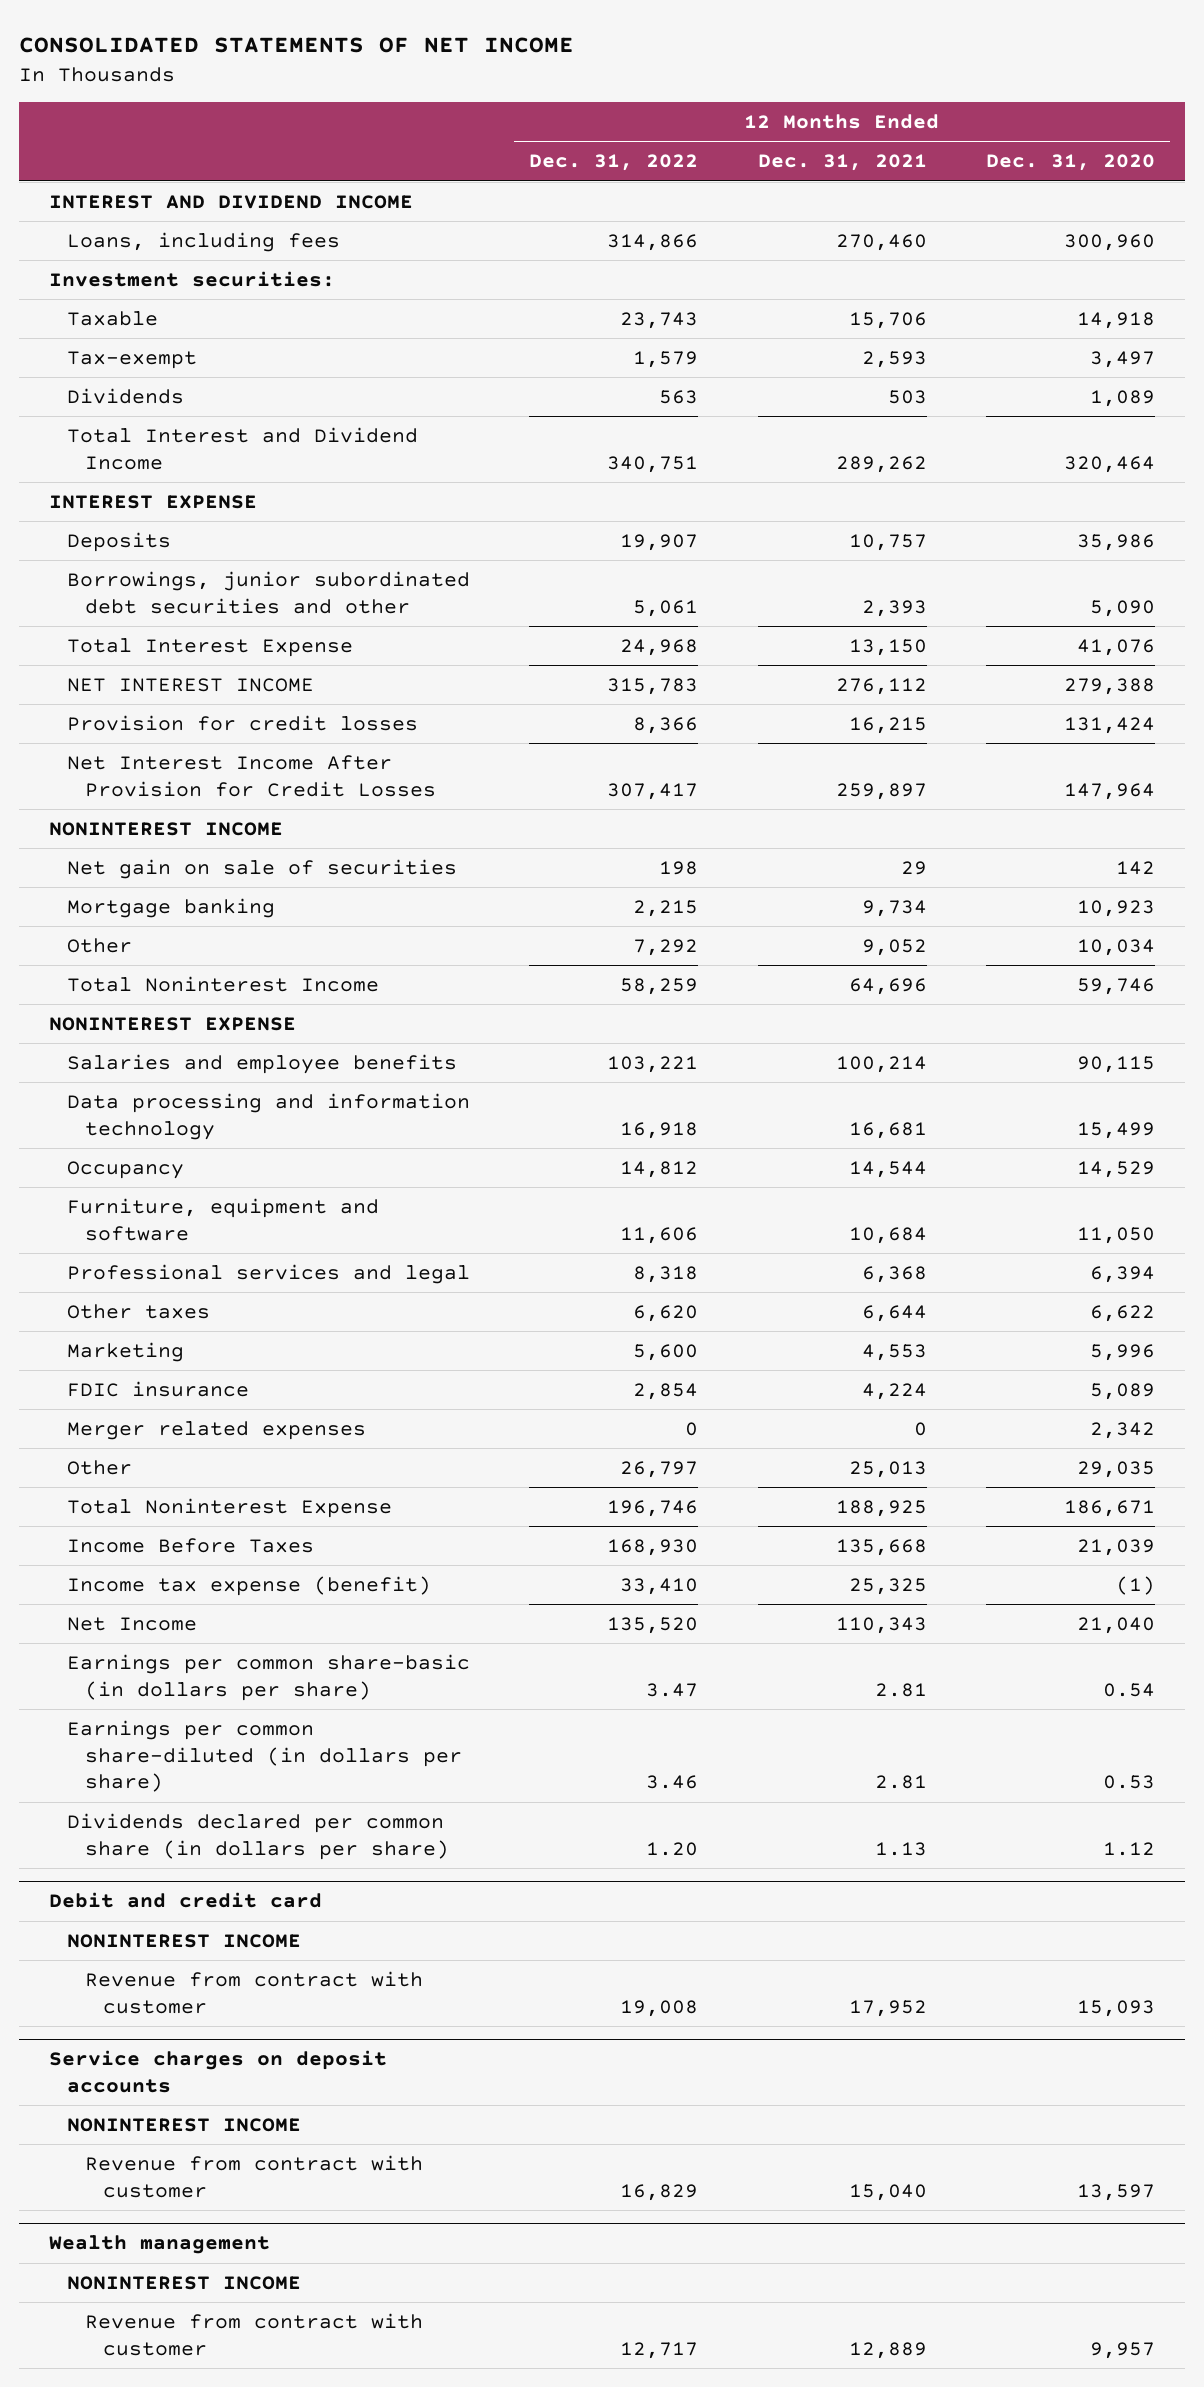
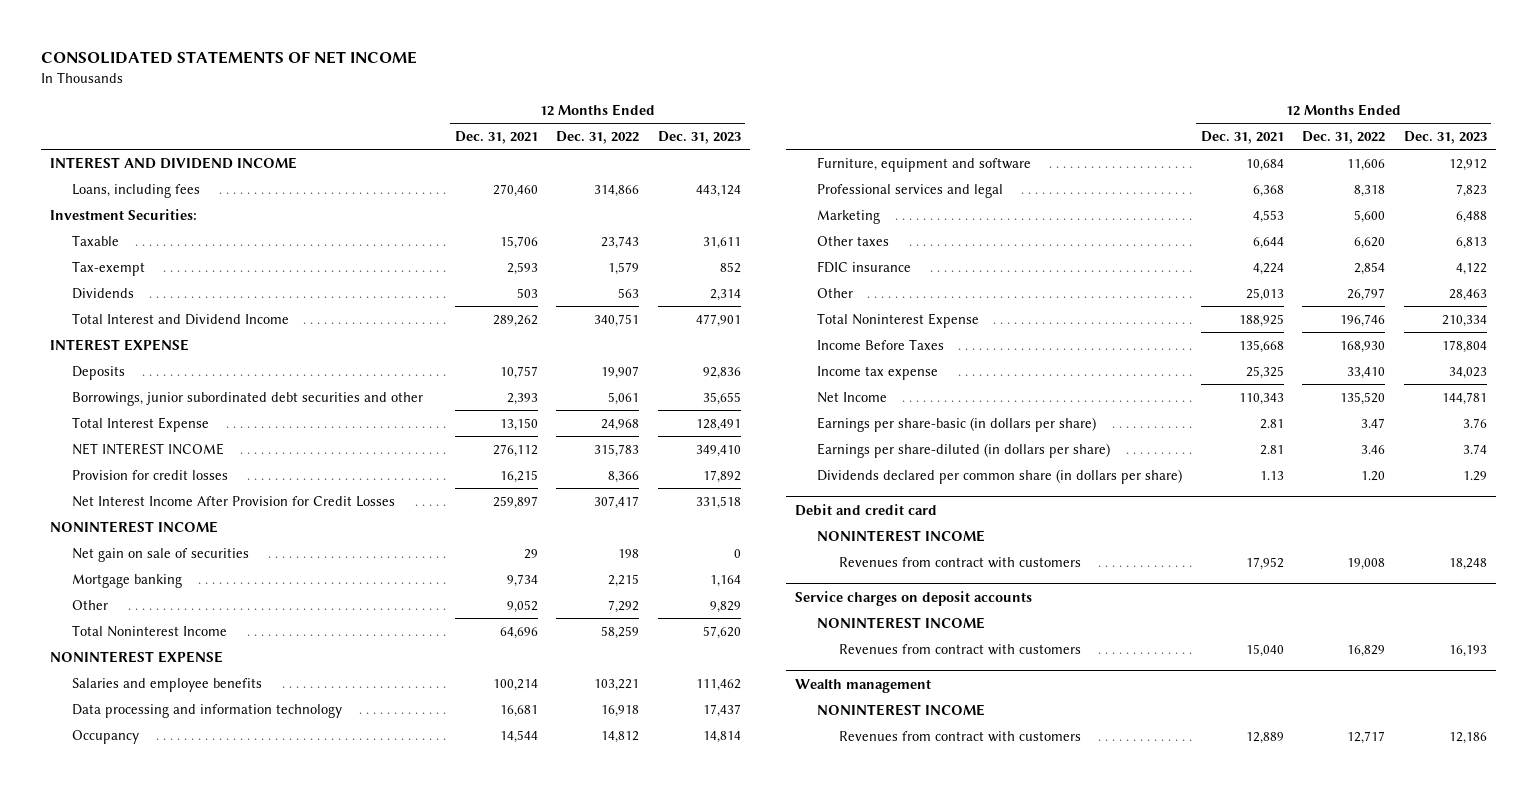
[985,154,1155,172] Dec. 31, 2020 -> none
none -> [657,130,741,144] Dec. 31, 2023
[48,271,335,288] Investment securities: -> [49,208,197,220] Investment Securities:
[66,1304,210,1320] Other taxes -> [817,235,890,246] Other taxes
[66,1421,366,1441] Merger related expenses -> none
[66,1576,431,1597] Income tax expense (benefit) -> [817,365,939,380] Income tax expense
[66,1654,470,1701] Earnings per common share-basic (in dollars per share) -> [817,416,1097,432] Earnings per share-basic (in dollars per share)
[66,1720,462,1793] Earnings per common share-diluted (in dollars per share) -> [817,442,1111,458] Earnings per share-diluted (in dollars per share)
[84,1971,423,2014] Revenue from contract with customer -> [839,556,1082,568] Revenues from contract with customers
[84,2155,423,2198] Revenue from contract with customer -> [839,643,1082,655] Revenues from contract with customers
[84,2313,423,2356] Revenue from contract with customer -> [839,730,1082,742] Revenues from contract with customers

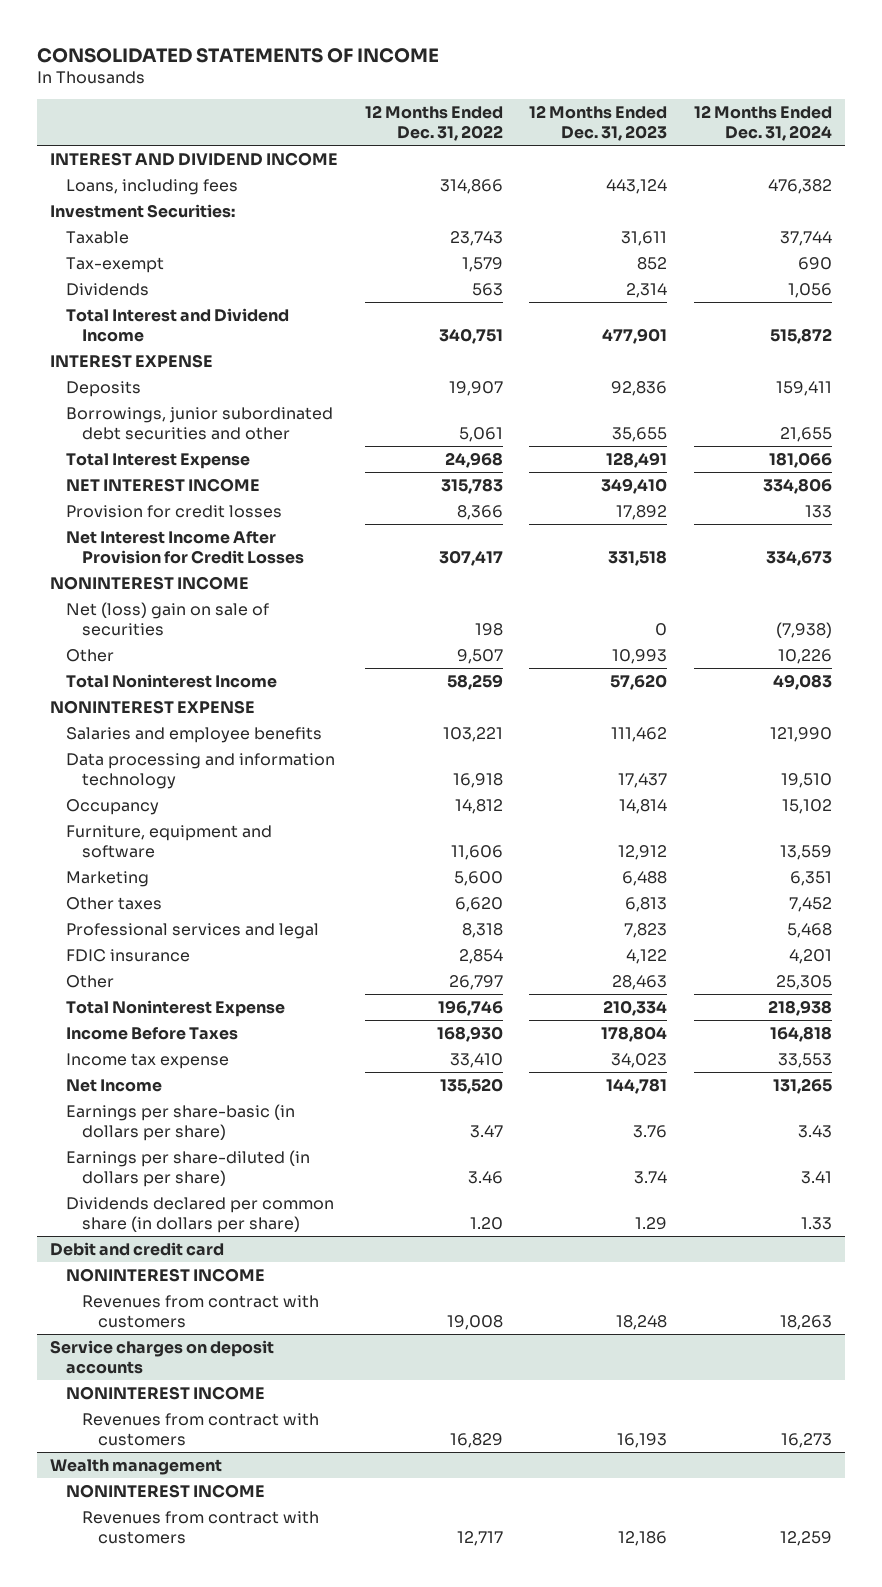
[40,51,417,65] CONSOLIDATED STATEMENTS OF NET INCOME -> [36,47,439,63] CONSOLIDATED STATEMENTS OF INCOME
[455,130,539,144] Dec. 31, 2021 -> none
none -> [693,104,832,142] 12 Months Ended Dec. 31, 2024
[71,573,182,588] Mortgage banking -> none
[71,547,249,562] Net gain on sale of securities -> [66,601,270,636] Net (loss) gain on sale of securities
[608,599,640,613] 7,292 -> [456,648,503,664] 9,507
[709,600,741,613] 9,829 -> [612,648,668,664] 10,993
[817,183,1004,198] Professional services and legal -> [66,922,320,939] Professional services and legal

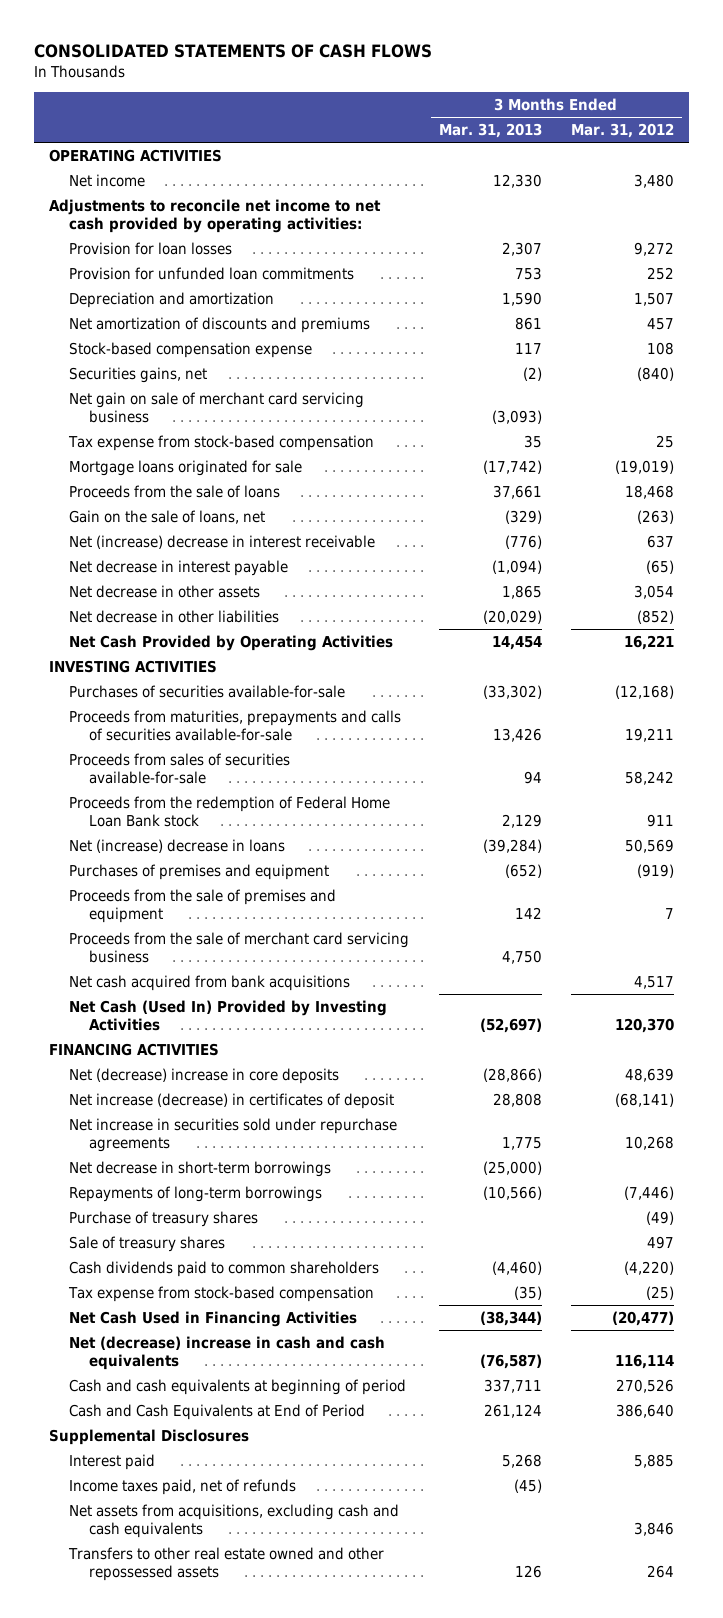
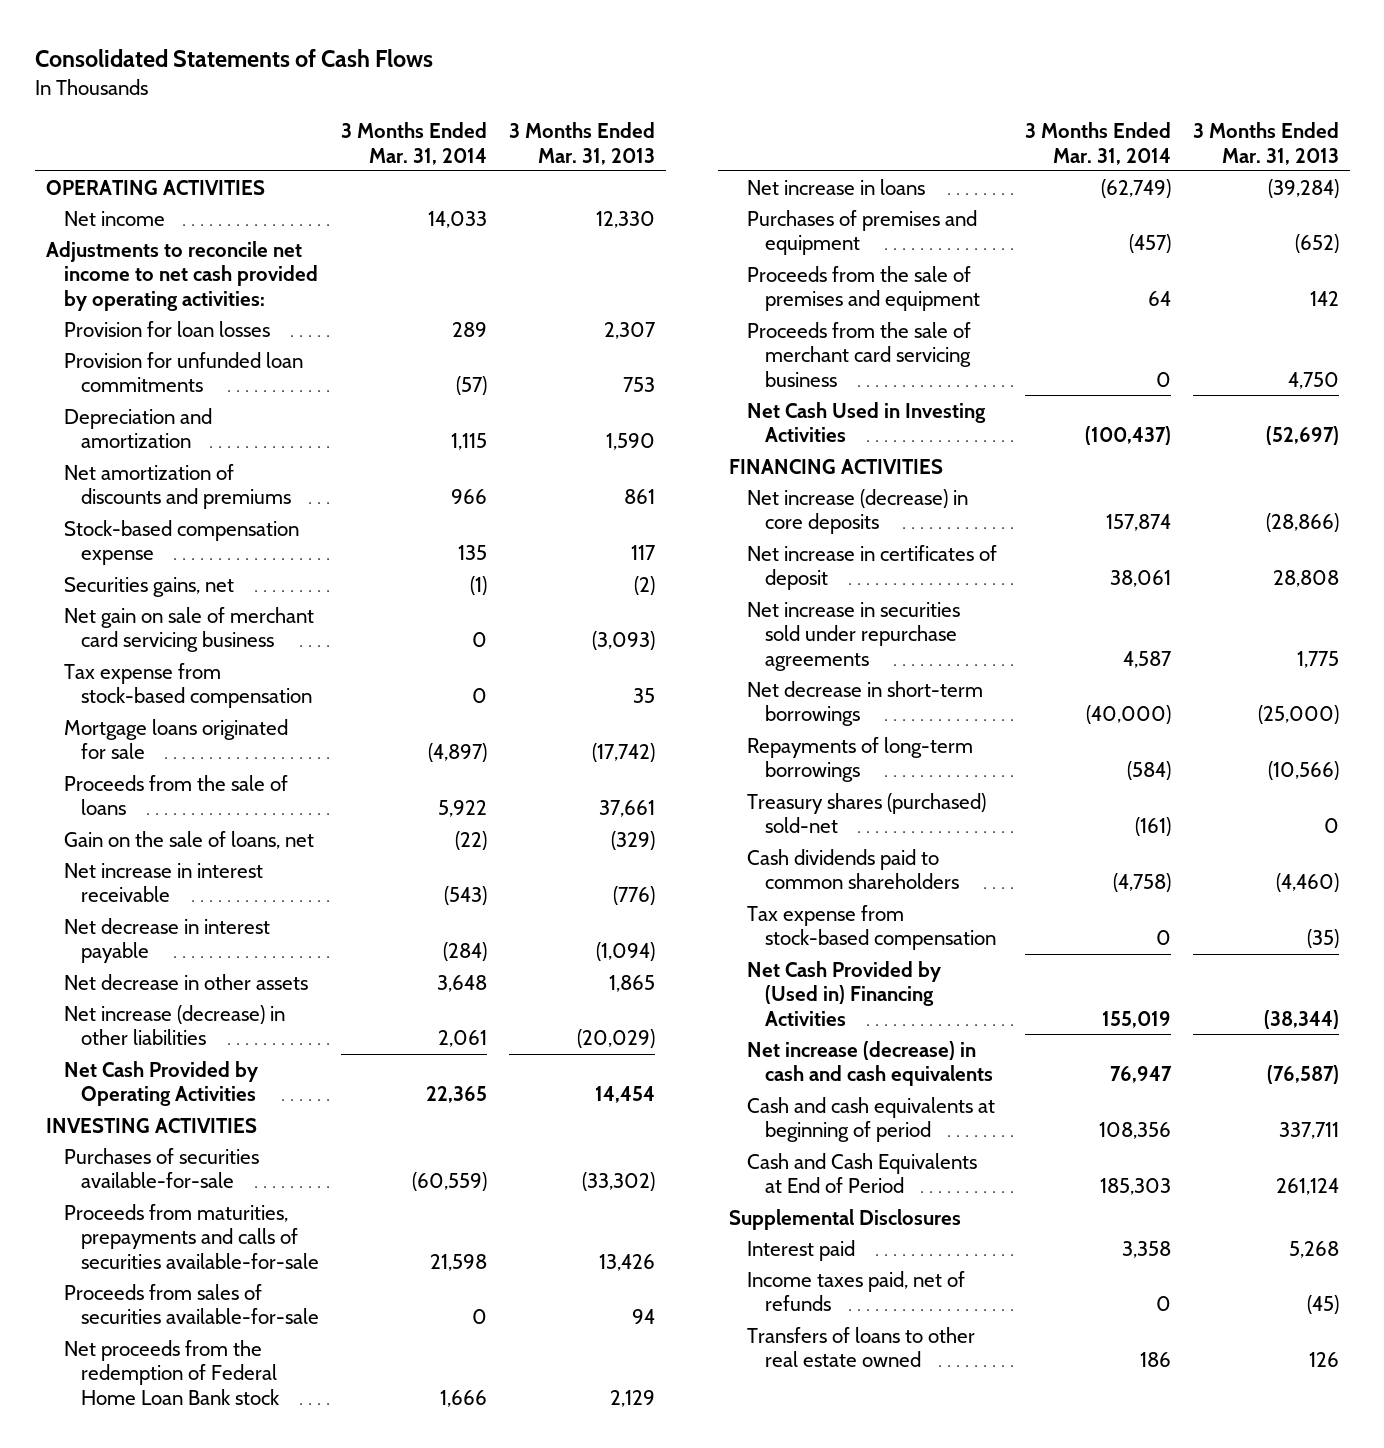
[34,44,433,59] CONSOLIDATED STATEMENTS OF CASH FLOWS -> [34,48,433,67] Consolidated Statements of Cash Flows
[571,123,675,139] Mar. 31, 2012 -> none
none -> [341,121,488,165] 3 Months Ended Mar. 31, 2014
[68,534,375,549] Net (increase) decrease in interest receivable -> [63,862,263,903] Net increase in interest receivable
[68,609,279,623] Net decrease in other liabilities -> [63,1004,285,1046] Net increase (decrease) in other liabilities
[68,795,390,828] Proceeds from the redemption of Federal Home Loan Bank stock -> [63,1339,281,1406] Net proceeds from the redemption of Federal Home Loan Bank stock
[68,838,285,853] Net (increase) decrease in loans -> [746,178,925,195] Net increase in loans
[68,974,350,991] Net cash acquired from bank acquisitions -> none
[68,999,387,1032] Net Cash (Used In) Provided by Investing Activities -> [746,401,986,443] Net Cash Used in Investing Activities
[68,1067,339,1084] Net (decrease) increase in core deposits -> [746,488,968,535] Net increase (decrease) in core deposits
[68,1092,394,1109] Net increase (decrease) in certificates of deposit -> [746,544,997,591] Net increase in certificates of deposit
[68,1210,258,1227] Purchase of treasury shares -> none
[68,1235,225,1252] Sale of treasury shares -> none
none -> [746,792,986,834] Treasury shares (purchased) sold-net
[68,1310,357,1327] Net Cash Used in Financing Activities -> [746,960,941,1027] Net Cash Provided by (Used in) Financing Activities
[68,1335,385,1371] Net (decrease) increase in cash and cash equivalents -> [746,1040,993,1087] Net increase (decrease) in cash and cash equivalents
[68,1503,399,1539] Net assets from acquisitions, excluding cash and cash equivalents -> none
[67,1546,384,1582] Transfers to other real estate owned and other repossessed assets -> [746,1326,975,1368] Transfers of loans to other real estate owned

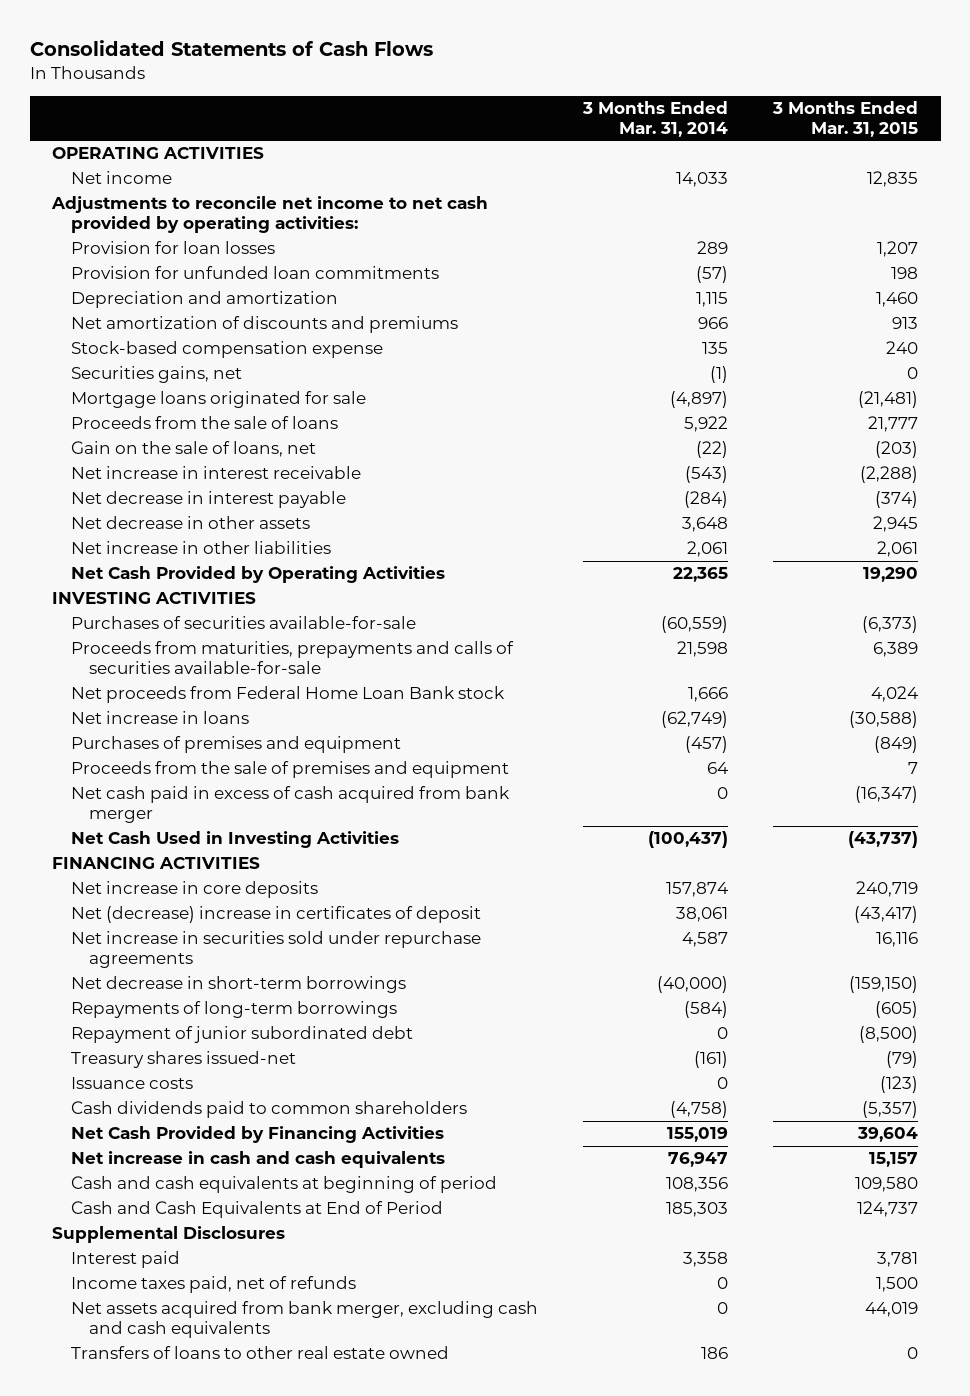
[509,121,656,165] 3 Months Ended Mar. 31, 2013 -> none
none -> [772,100,919,138] 3 Months Ended Mar. 31, 2015
[63,606,314,653] Net gain on sale of merchant card servicing business -> none
[63,662,313,709] Tax expense from stock-based compensation -> none
[63,1004,285,1046] Net increase (decrease) in other liabilities -> [70,541,331,555] Net increase in other liabilities
[63,1283,320,1325] Proceeds from sales of securities available-for-sale -> none
[63,1339,281,1406] Net proceeds from the redemption of Federal Home Loan Bank stock -> [70,686,505,704] Net proceeds from Federal Home Loan Bank stock
[746,321,971,388] Proceeds from the sale of merchant card servicing business -> none
none -> [70,786,510,824] Net cash paid in excess of cash acquired from bank merger
[746,488,968,535] Net increase (decrease) in core deposits -> [70,881,318,899] Net increase in core deposits
[746,544,997,591] Net increase in certificates of deposit -> [70,906,481,924] Net (decrease) increase in certificates of deposit
none -> [70,1026,413,1044] Repayment of junior subordinated debt
[746,792,986,834] Treasury shares (purchased) sold-net -> [70,1051,296,1069] Treasury shares issued-net
none -> [70,1077,193,1090] Issuance costs
[746,904,996,951] Tax expense from stock-based compensation -> none
[746,960,941,1027] Net Cash Provided by (Used in) Financing Activities -> [70,1126,444,1144] Net Cash Provided by Financing Activities
[746,1040,993,1087] Net increase (decrease) in cash and cash equivalents -> [70,1151,445,1169] Net increase in cash and cash equivalents
none -> [70,1301,538,1339] Net assets acquired from bank merger, excluding cash and cash equivalents

